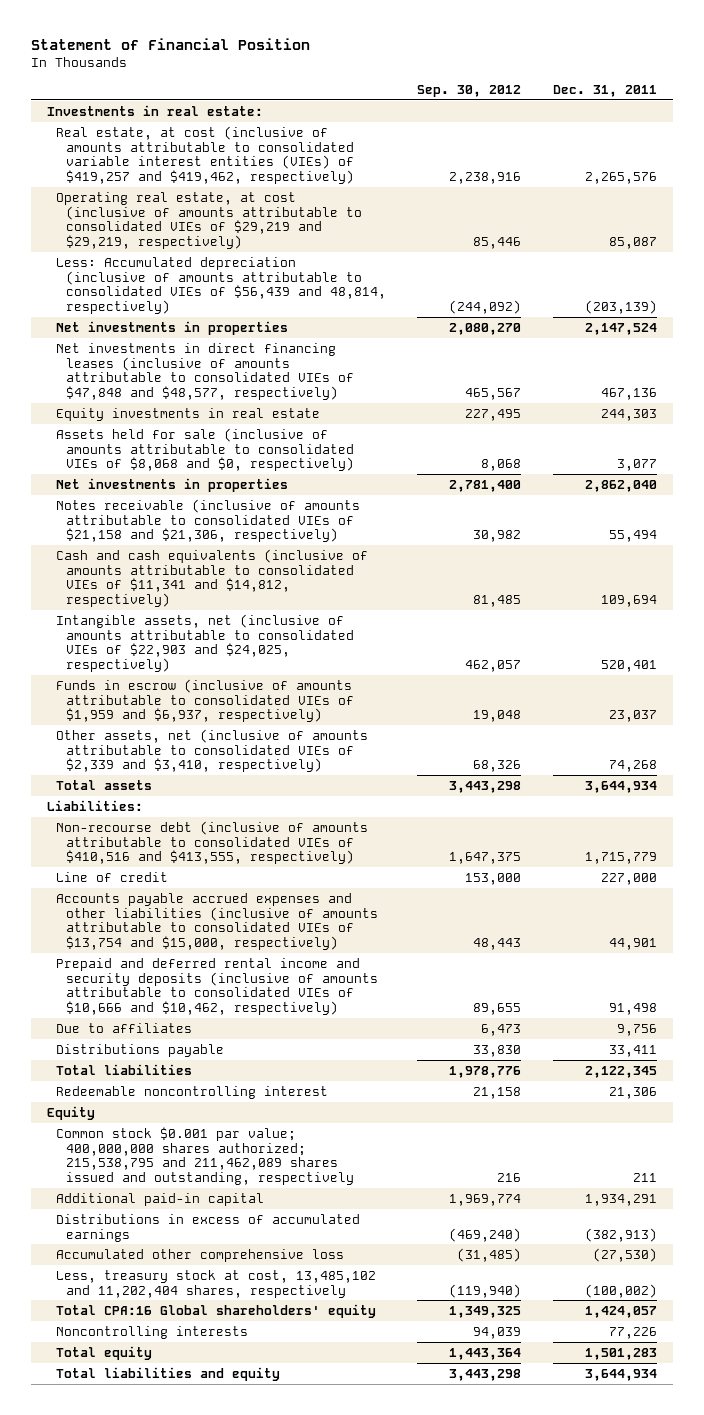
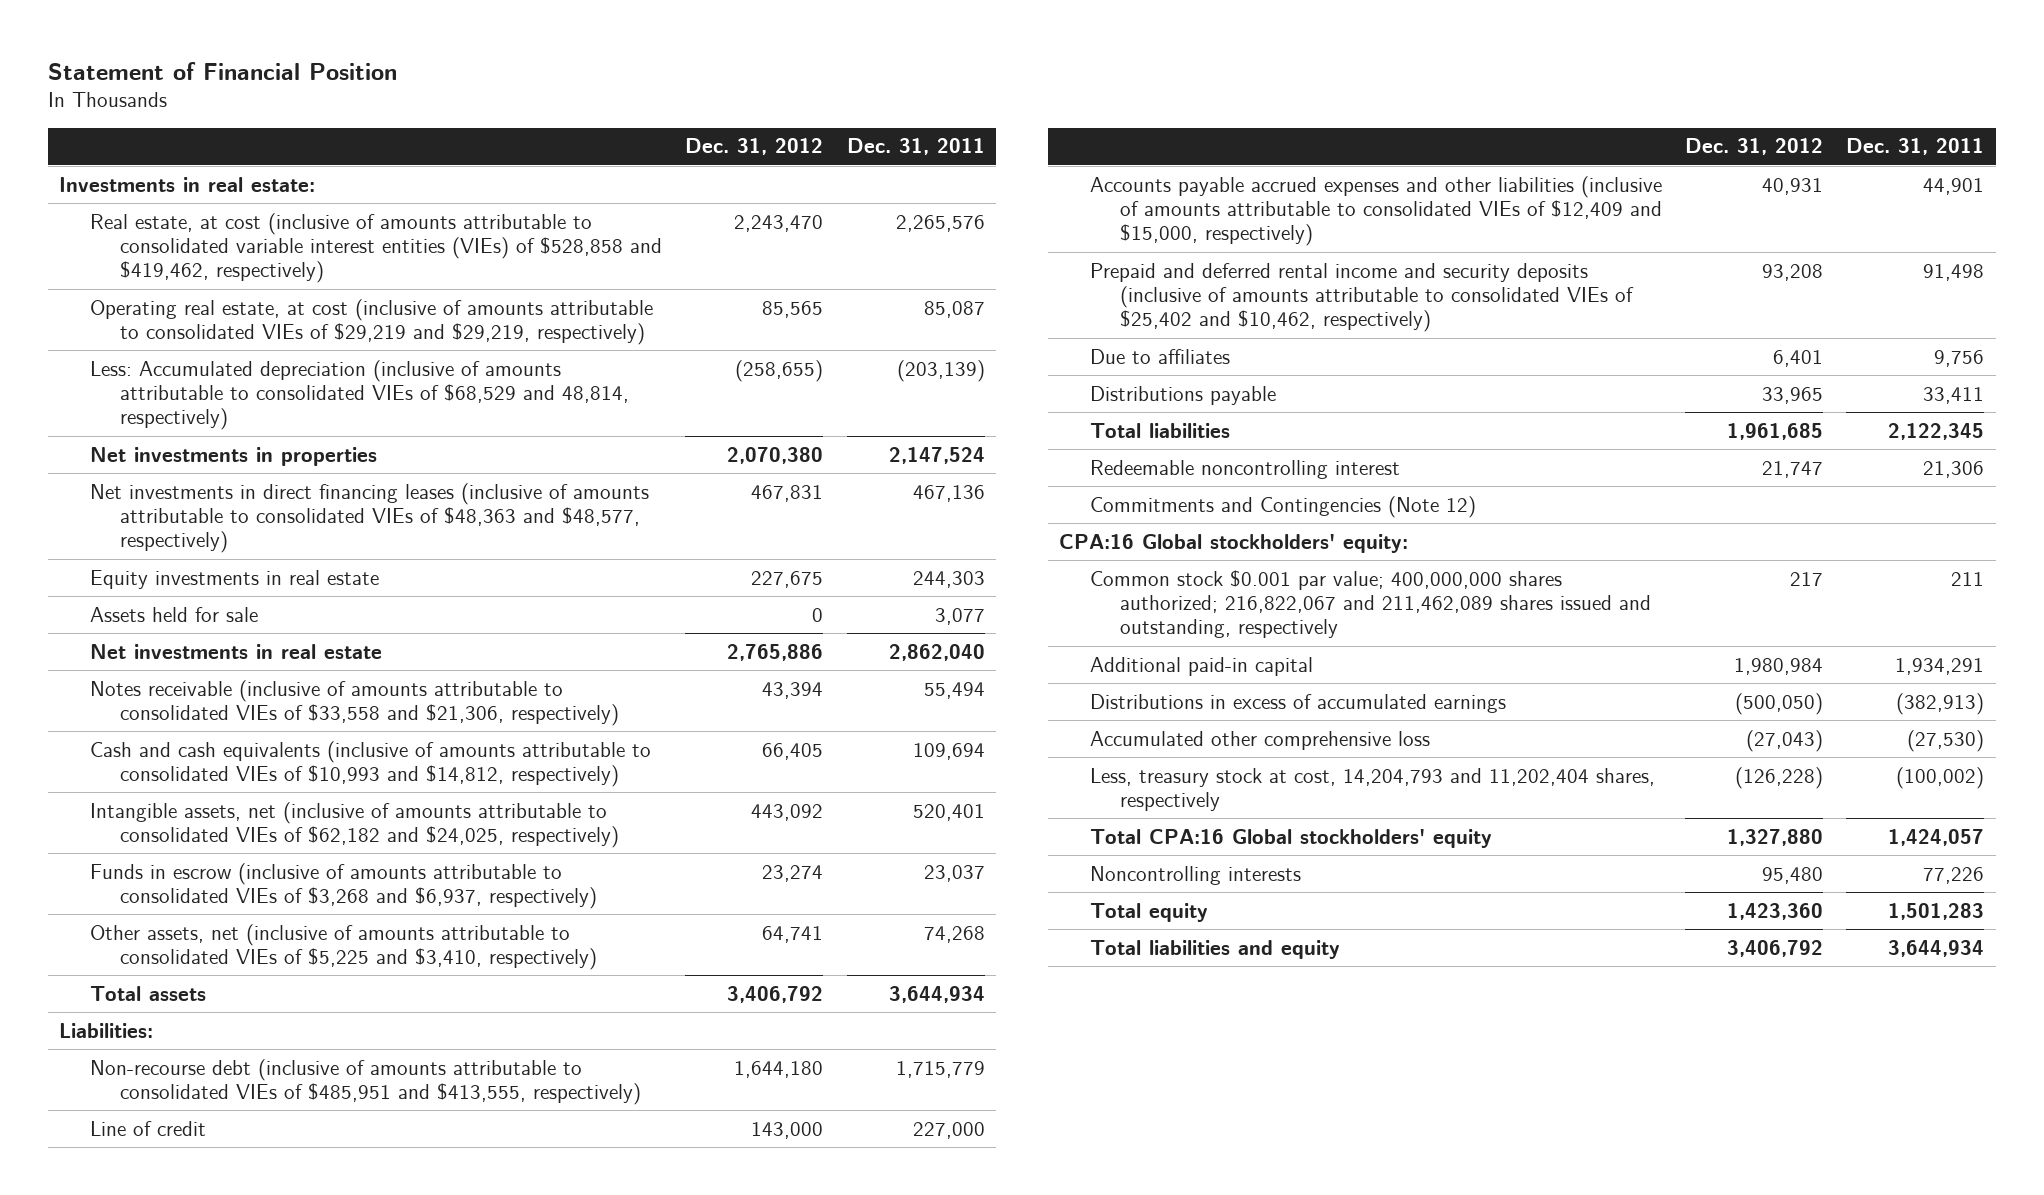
[417,84,522,97] Sep. 30, 2012 -> none
none -> [685,138,824,156] Dec. 31, 2012
[56,125,354,185] Real estate, at cost (inclusive of amounts attributable to consolidated variable interest entities (VIEs) of $419,257 and $419,462, respectively) -> [89,212,663,284] Real estate, at cost (inclusive of amounts attributable to consolidated variable interest entities (VIEs) of $528,858 and $419,462, respectively)
[56,256,386,315] Less: Accumulated depreciation (inclusive of amounts attributable to consolidated VIEs of $56,439 and 48,814, respectively) -> [89,359,630,431] Less: Accumulated depreciation (inclusive of amounts attributable to consolidated VIEs of $68,529 and 48,814, respectively)
[56,342,354,401] Net investments in direct financing leases (inclusive of amounts attributable to consolidated VIEs of $47,848 and $48,577, respectively) -> [89,482,649,554] Net investments in direct financing leases (inclusive of amounts attributable to consolidated VIEs of $48,363 and $48,577, respectively)
[56,427,354,472] Assets held for sale (inclusive of amounts attributable to consolidated VIEs of $8,068 and $0, respectively) -> [89,606,258,622] Assets held for sale
[56,477,289,492] Net investments in properties -> [89,643,382,659] Net investments in real estate
[56,498,361,543] Notes receivable (inclusive of amounts attributable to consolidated VIEs of $21,158 and $21,306, respectively) -> [89,679,620,726] Notes receivable (inclusive of amounts attributable to consolidated VIEs of $33,558 and $21,306, respectively)
[56,548,369,608] Cash and cash equivalents (inclusive of amounts attributable to consolidated VIEs of $11,341 and $14,812, respectively) -> [89,740,651,787] Cash and cash equivalents (inclusive of amounts attributable to consolidated VIEs of $10,993 and $14,812, respectively)
[56,613,354,673] Intangible assets, net (inclusive of amounts attributable to consolidated VIEs of $22,903 and $24,025, respectively) -> [89,801,620,848] Intangible assets, net (inclusive of amounts attributable to consolidated VIEs of $62,182 and $24,025, respectively)
[56,678,354,723] Funds in escrow (inclusive of amounts attributable to consolidated VIEs of $1,959 and $6,937, respectively) -> [89,862,598,909] Funds in escrow (inclusive of amounts attributable to consolidated VIEs of $3,268 and $6,937, respectively)
[56,728,369,773] Other assets, net (inclusive of amounts attributable to consolidated VIEs of $2,339 and $3,410, respectively) -> [89,923,598,970] Other assets, net (inclusive of amounts attributable to consolidated VIEs of $5,225 and $3,410, respectively)
[56,820,369,865] Non-recourse debt (inclusive of amounts attributable to consolidated VIEs of $410,516 and $413,555, respectively) -> [89,1058,642,1105] Non-recourse debt (inclusive of amounts attributable to consolidated VIEs of $485,951 and $413,555, respectively)
[56,892,378,951] Accounts payable accrued expenses and other liabilities (inclusive of amounts attributable to consolidated VIEs of $13,754 and $15,000, respectively) -> [1089,175,1662,247] Accounts payable accrued expenses and other liabilities (inclusive of amounts attributable to consolidated VIEs of $12,409 and $15,000, respectively)
[56,957,378,1016] Prepaid and deferred rental income and security deposits (inclusive of amounts attributable to consolidated VIEs of $10,666 and $10,462, respectively) -> [1089,262,1634,333] Prepaid and deferred rental income and security deposits (inclusive of amounts attributable to consolidated VIEs of $25,402 and $10,462, respectively)
[46,1105,95,1120] Equity -> none
none -> [1089,495,1476,518] Commitments and Contingencies (Note 12)
none -> [1059,533,1409,553] CPA:16 Global stockholders' equity:
[56,1126,354,1186] Common stock $0.001 par value; 400,000,000 shares authorized; 215,538,795 and 211,462,089 shares issued and outstanding, respectively -> [1089,569,1651,639] Common stock $0.001 par value; 400,000,000 shares authorized; 216,822,067 and 211,462,089 shares issued and outstanding, respectively
[56,1269,377,1298] Less, treasury stock at cost, 13,485,102 and 11,202,404 shares, respectively -> [1089,767,1655,811] Less, treasury stock at cost, 14,204,793 and 11,202,404 shares, respectively
[56,1303,377,1318] Total CPA:16 Global shareholders' equity -> [1089,828,1492,848] Total CPA:16 Global stockholders' equity

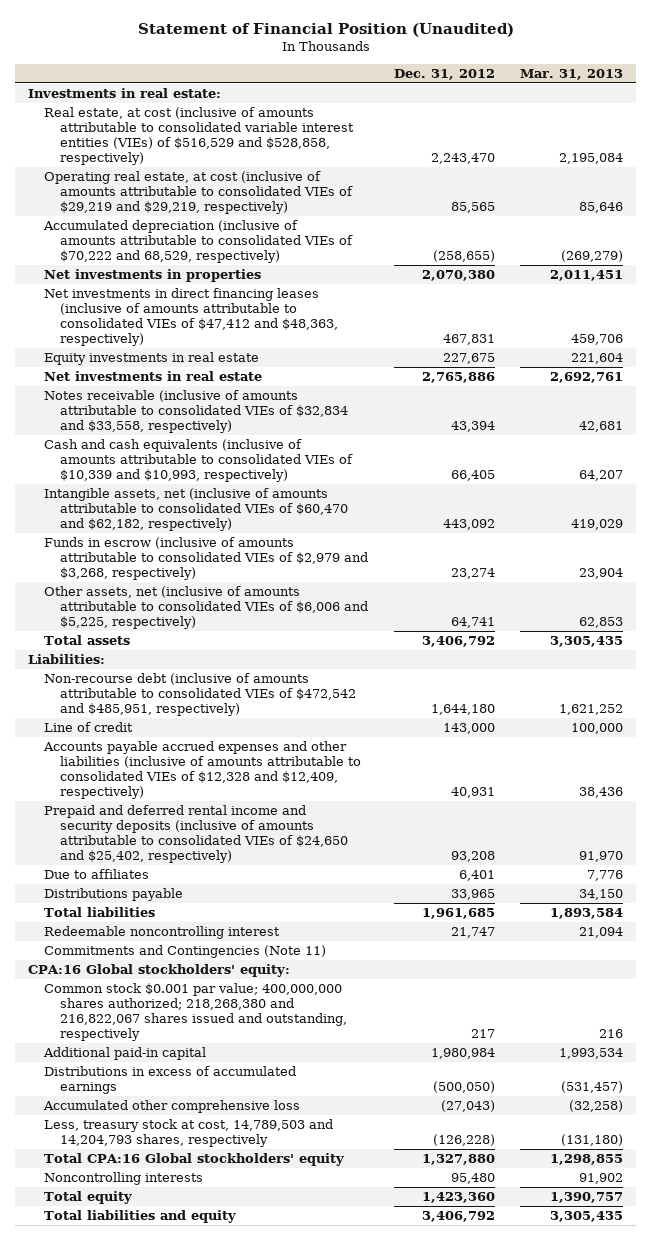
[47,61,397,80] Statement of Financial Position -> [137,23,514,38] Statement of Financial Position (Unaudited)
[846,138,985,156] Dec. 31, 2011 -> none
none -> [520,68,624,80] Mar. 31, 2013
[89,212,663,284] Real estate, at cost (inclusive of amounts attributable to consolidated variable interest entities (VIEs) of $528,858 and $419,462, respectively) -> [43,107,354,166] Real estate, at cost (inclusive of amounts attributable to consolidated variable interest entities (VIEs) of $516,529 and $528,858, respectively)
[89,359,630,431] Less: Accumulated depreciation (inclusive of amounts attributable to consolidated VIEs of $68,529 and 48,814, respectively) -> [42,220,353,264] Accumulated depreciation (inclusive of amounts attributable to consolidated VIEs of $70,222 and 68,529, respectively)
[89,482,649,554] Net investments in direct financing leases (inclusive of amounts attributable to consolidated VIEs of $48,363 and $48,577, respectively) -> [43,288,338,347] Net investments in direct financing leases (inclusive of amounts attributable to consolidated VIEs of $47,412 and $48,363, respectively)
[89,606,258,622] Assets held for sale -> none
[89,679,620,726] Notes receivable (inclusive of amounts attributable to consolidated VIEs of $33,558 and $21,306, respectively) -> [43,390,348,434] Notes receivable (inclusive of amounts attributable to consolidated VIEs of $32,834 and $33,558, respectively)
[89,740,651,787] Cash and cash equivalents (inclusive of amounts attributable to consolidated VIEs of $10,993 and $14,812, respectively) -> [43,439,353,483] Cash and cash equivalents (inclusive of amounts attributable to consolidated VIEs of $10,339 and $10,993, respectively)
[89,801,620,848] Intangible assets, net (inclusive of amounts attributable to consolidated VIEs of $62,182 and $24,025, respectively) -> [43,488,348,532] Intangible assets, net (inclusive of amounts attributable to consolidated VIEs of $60,470 and $62,182, respectively)
[89,862,598,909] Funds in escrow (inclusive of amounts attributable to consolidated VIEs of $3,268 and $6,937, respectively) -> [43,537,368,581] Funds in escrow (inclusive of amounts attributable to consolidated VIEs of $2,979 and $3,268, respectively)
[89,923,598,970] Other assets, net (inclusive of amounts attributable to consolidated VIEs of $5,225 and $3,410, respectively) -> [43,586,368,630] Other assets, net (inclusive of amounts attributable to consolidated VIEs of $6,006 and $5,225, respectively)
[89,1058,642,1105] Non-recourse debt (inclusive of amounts attributable to consolidated VIEs of $485,951 and $413,555, respectively) -> [43,673,356,717] Non-recourse debt (inclusive of amounts attributable to consolidated VIEs of $472,542 and $485,951, respectively)
[1089,175,1662,247] Accounts payable accrued expenses and other liabilities (inclusive of amounts attributable to consolidated VIEs of $12,409 and $15,000, respectively) -> [42,741,361,800] Accounts payable accrued expenses and other liabilities (inclusive of amounts attributable to consolidated VIEs of $12,328 and $12,409, respectively)
[1089,262,1634,333] Prepaid and deferred rental income and security deposits (inclusive of amounts attributable to consolidated VIEs of $25,402 and $10,462, respectively) -> [43,805,348,864] Prepaid and deferred rental income and security deposits (inclusive of amounts attributable to consolidated VIEs of $24,650 and $25,402, respectively)
[1089,495,1476,518] Commitments and Contingencies (Note 12) -> [43,945,326,959] Commitments and Contingencies (Note 11)
[1089,569,1651,639] Common stock $0.001 par value; 400,000,000 shares authorized; 216,822,067 and 211,462,089 shares issued and outstanding, respectively -> [43,983,347,1042] Common stock $0.001 par value; 400,000,000 shares authorized; 218,268,380 and 216,822,067 shares issued and outstanding, respectively
[1089,767,1655,811] Less, treasury stock at cost, 14,204,793 and 11,202,404 shares, respectively -> [43,1119,333,1148] Less, treasury stock at cost, 14,789,503 and 14,204,793 shares, respectively

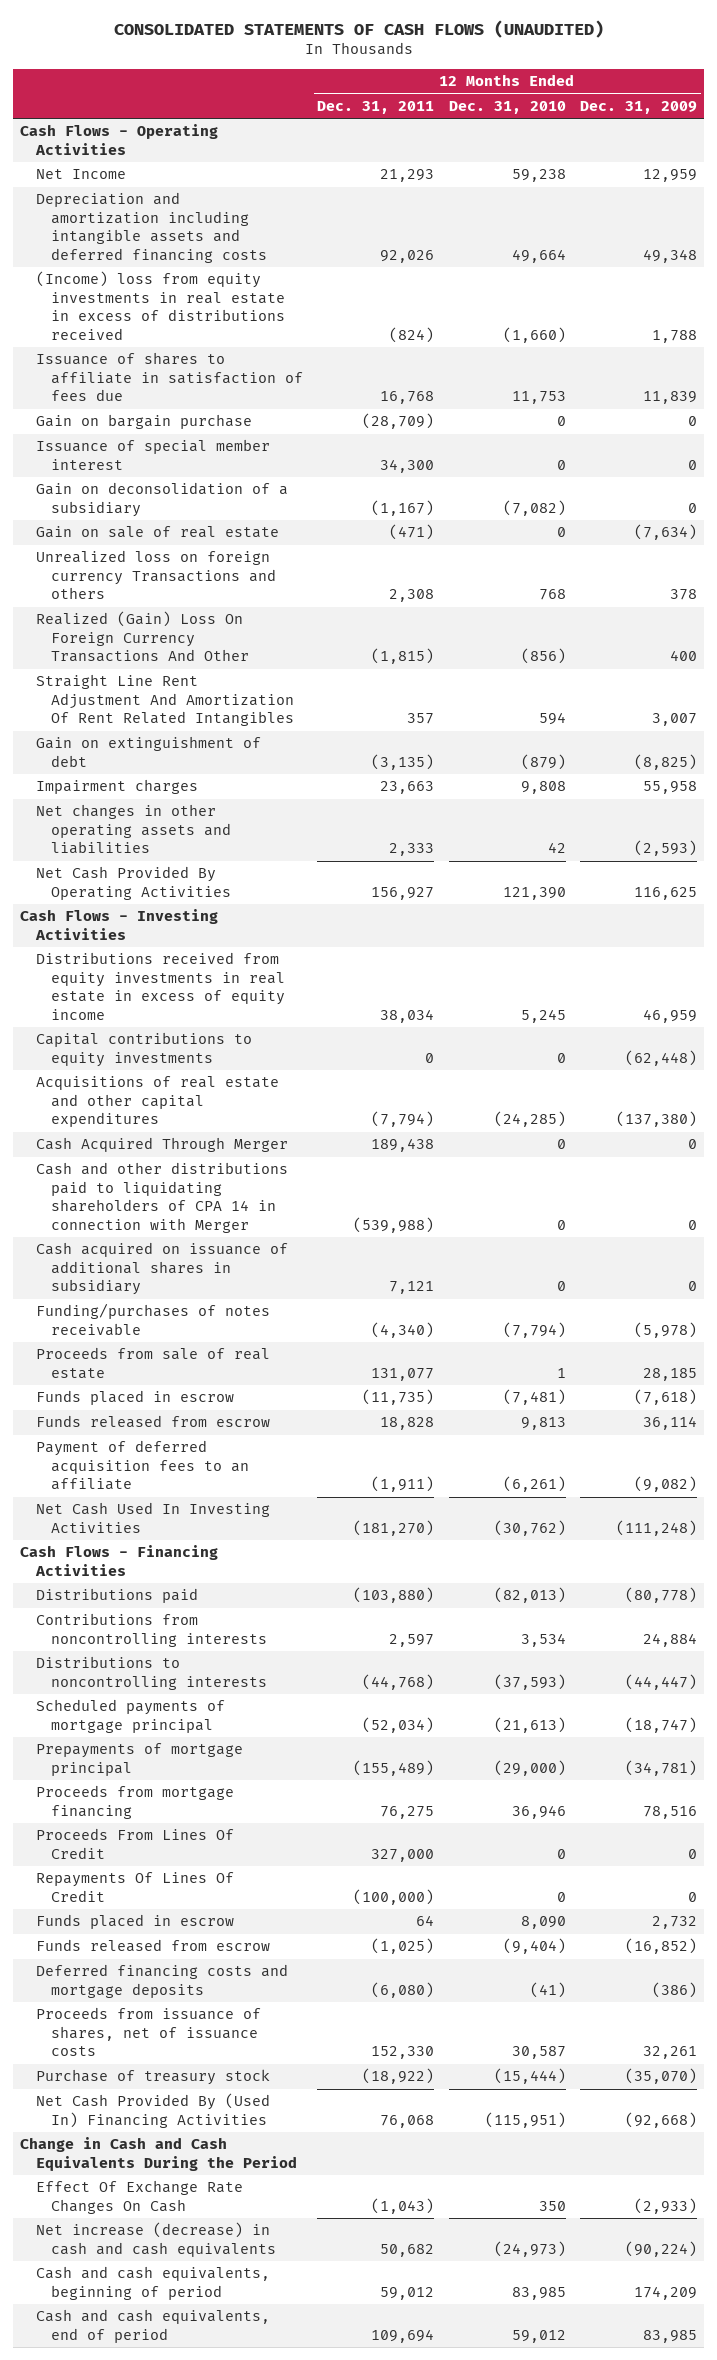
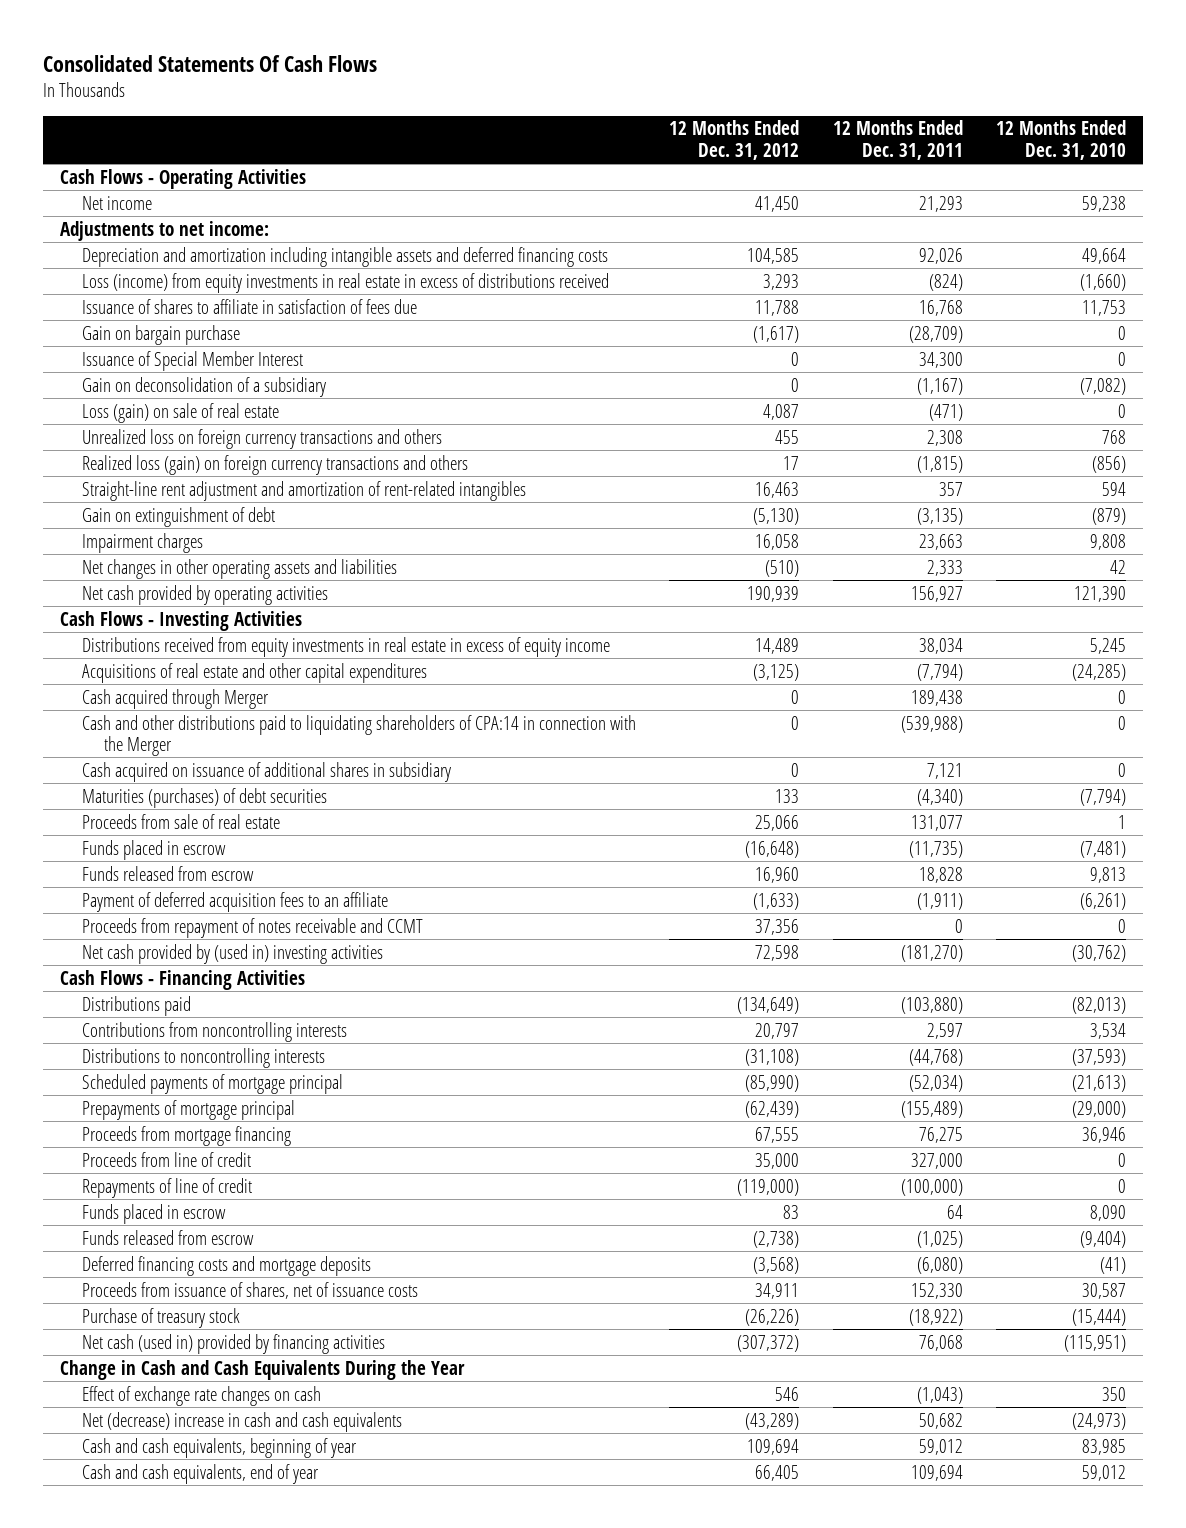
[113,20,604,39] CONSOLIDATED STATEMENTS OF CASH FLOWS (UNAUDITED) -> [43,54,378,72] Consolidated Statements Of Cash Flows
[580,100,698,114] Dec. 31, 2009 -> none
none -> [669,120,800,160] 12 Months Ended Dec. 31, 2012
[35,169,126,180] Net Income -> [81,195,152,210] Net income
none -> [59,220,269,241] Adjustments to net income:
[35,271,286,340] (Income) loss from equity investments in real estate in excess of distributions received -> [81,272,609,293] Loss (income) from equity investments in real estate in excess of distributions received
[35,439,270,470] Issuance of special member interest -> [81,350,303,371] Issuance of Special Member Interest
[35,526,279,539] Gain on sale of real estate -> [81,402,279,423] Loss (gain) on sale of real estate
[35,550,277,600] Unrealized loss on foreign currency Transactions and others -> [81,428,442,449] Unrealized loss on foreign currency transactions and others
[35,611,250,663] Realized (Gain) Loss On Foreign Currency Transactions And Other -> [81,454,468,475] Realized loss (gain) on foreign currency transactions and others
[35,674,295,727] Straight Line Rent Adjustment And Amortization Of Rent Related Intangibles -> [81,480,526,501] Straight-line rent adjustment and amortization of rent-related intangibles
[35,866,232,900] Net Cash Provided By Operating Activities -> [81,584,328,605] Net cash provided by operating activities
[35,1032,252,1067] Capital contributions to equity investments -> none
[35,1137,288,1153] Cash Acquired Through Merger -> [81,688,269,709] Cash acquired through Merger
[35,1162,288,1233] Cash and other distributions paid to liquidating shareholders of CPA 14 in connection with Merger -> [81,714,636,757] Cash and other distributions paid to liquidating shareholders of CPA:14 in connection with the Merger
[35,1303,270,1336] Funding/purchases of notes receivable -> [81,787,327,808] Maturities (purchases) of debt securities
none -> [81,917,423,938] Proceeds from repayment of notes receivable and CCMT
[35,1502,270,1533] Net Cash Used In Investing Activities -> [81,943,383,964] Net cash provided by (used in) investing activities
[35,1828,234,1859] Proceeds From Lines Of Credit -> [81,1151,251,1167] Proceeds from line of credit
[35,1872,234,1902] Repayments Of Lines Of Credit -> [81,1177,252,1198] Repayments of line of credit
[35,2093,270,2128] Net Cash Provided By (Used In) Financing Activities -> [81,1333,385,1354] Net cash (used in) provided by financing activities
[20,2137,297,2171] Change in Cash and Cash Equivalents During the Period -> [59,1359,465,1380] Change in Cash and Cash Equivalents During the Year
[35,2180,243,2214] Effect Of Exchange Rate Changes On Cash -> [81,1385,321,1406] Effect of exchange rate changes on cash
[35,2222,277,2257] Net increase (decrease) in cash and cash equivalents -> [81,1411,402,1432] Net (decrease) increase in cash and cash equivalents
[35,2266,270,2300] Cash and cash equivalents, beginning of period -> [81,1437,357,1458] Cash and cash equivalents, beginning of year
[35,2309,270,2343] Cash and cash equivalents, end of period -> [81,1463,319,1484] Cash and cash equivalents, end of year

